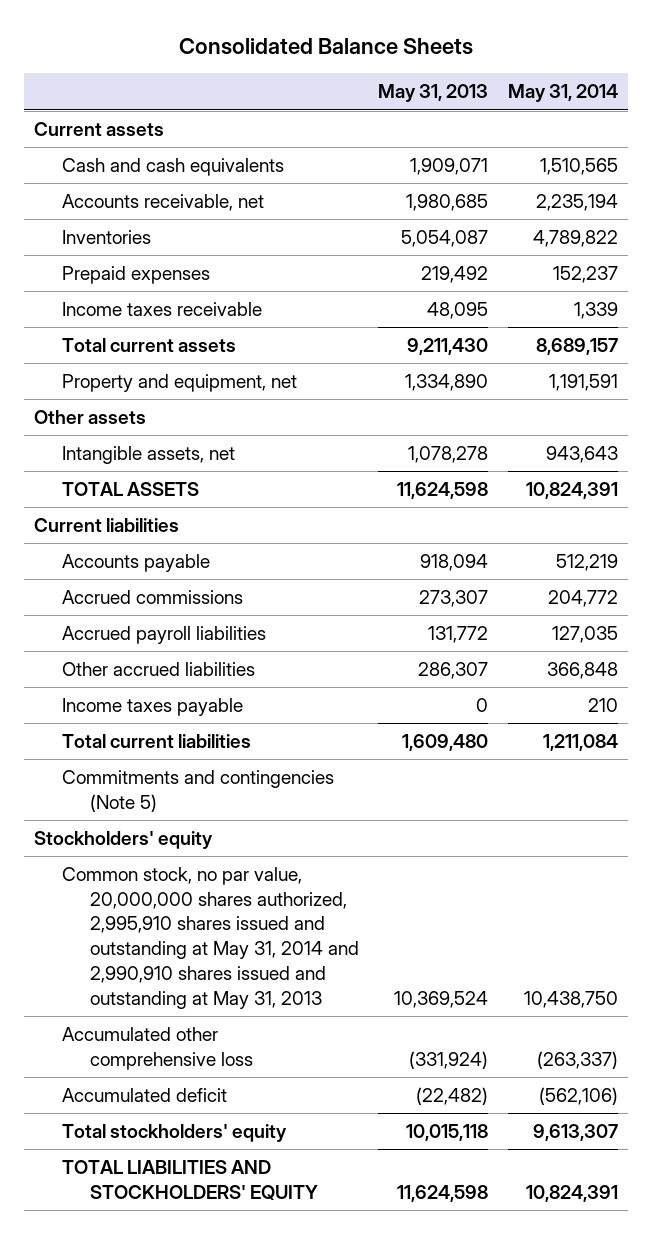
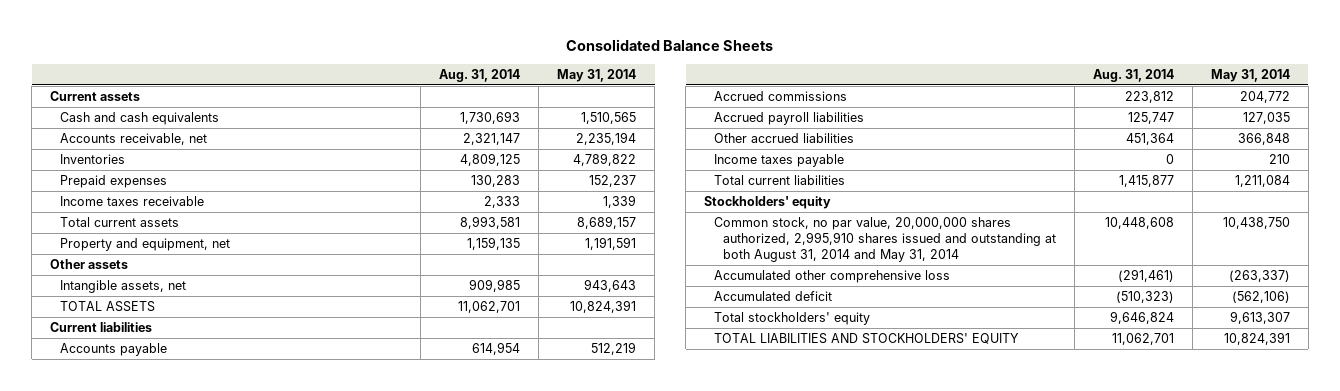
[378,84,489,103] May 31, 2013 -> none
none -> [439,68,521,82] Aug. 31, 2014
[61,770,334,812] Commitments and contingencies (Note 5) -> none
[61,867,359,1009] Common stock, no par value, 20,000,000 shares authorized, 2,995,910 shares issued and outstanding at May 31, 2014 and 2,990,910 shares issued and outstanding at May 31, 2013 -> [713,217,1056,262] Common stock, no par value, 20,000,000 shares authorized, 2,995,910 shares issued and outstanding at both August 31, 2014 and May 31, 2014

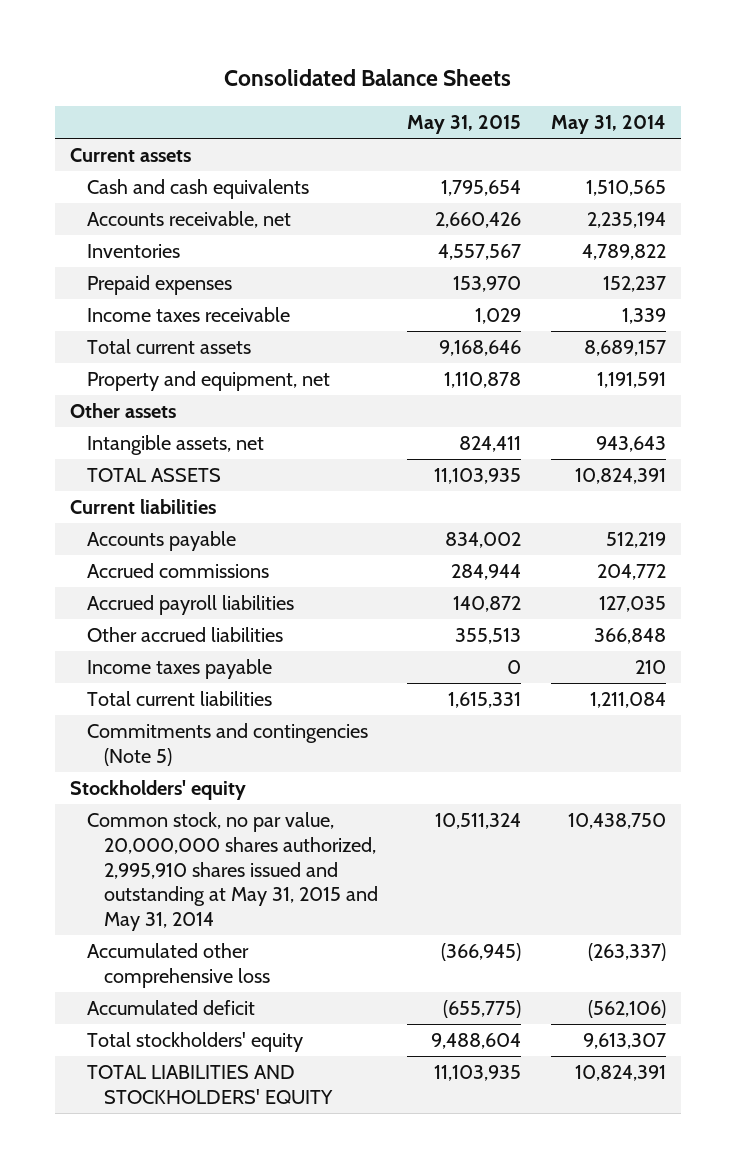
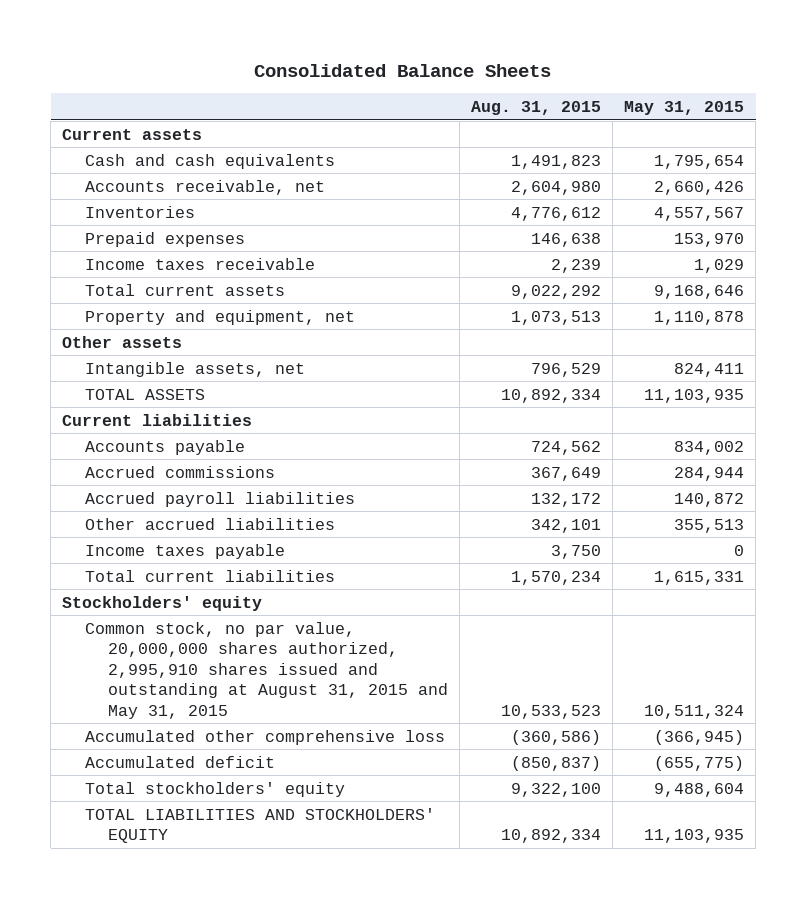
[551,115,667,135] May 31, 2014 -> none
none -> [470,101,601,116] Aug. 31, 2015
[86,722,368,766] Commitments and contingencies (Note 5) -> none
[86,811,378,932] Common stock, no par value, 20,000,000 shares authorized, 2,995,910 shares issued and outstanding at May 31, 2015 and May 31, 2014 -> [85,621,448,719] Common stock, no par value, 20,000,000 shares authorized, 2,995,910 shares issued and outstanding at August 31, 2015 and May 31, 2015

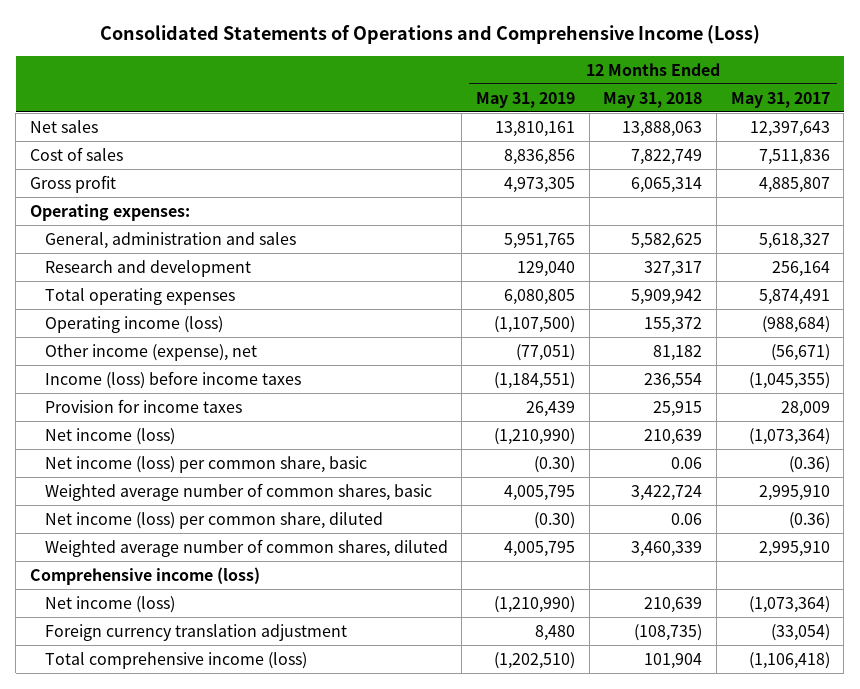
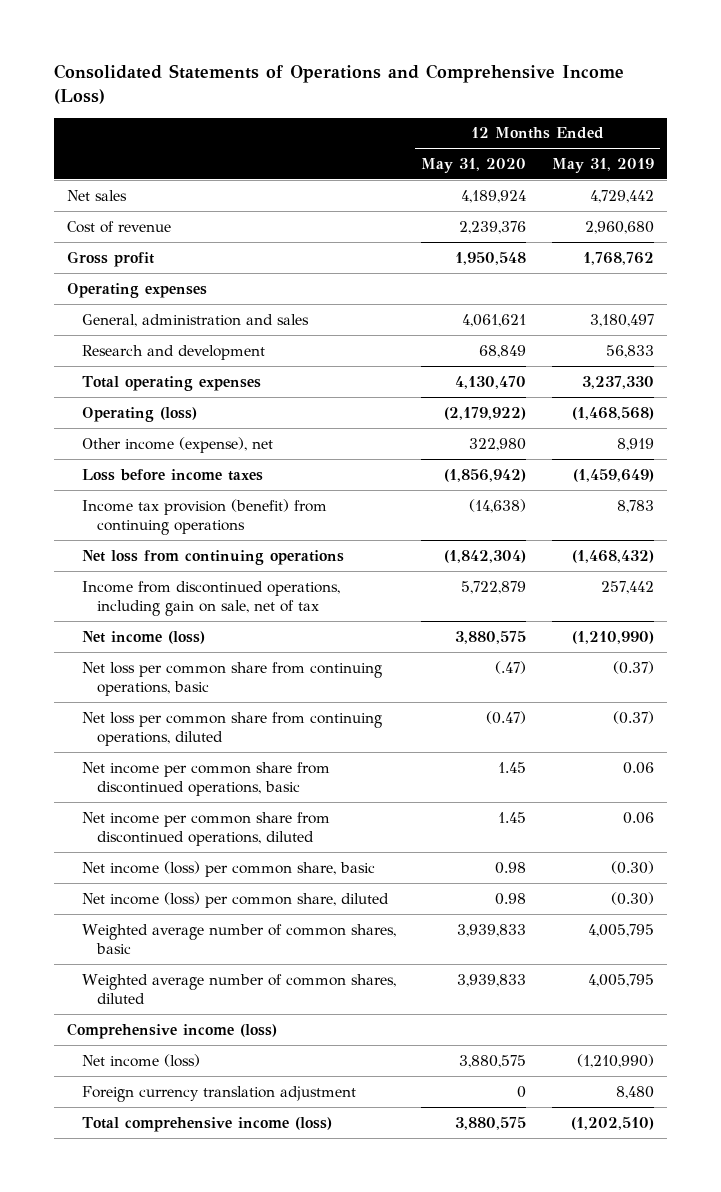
[603,91,703,108] May 31, 2018 -> none
[730,91,830,108] May 31, 2017 -> none
none -> [421,157,527,173] May 31, 2020
[44,398,242,413] Provision for income taxes -> none
[495,120,576,137] 13,810,161 -> [589,189,654,203] 4,729,442
[30,146,124,161] Cost of sales -> [66,220,171,233] Cost of revenue
[504,148,576,165] 8,836,856 -> [584,220,654,234] 2,960,680
[504,176,576,193] 4,973,305 -> [582,251,654,265] 1,768,762
[30,203,191,221] Operating expenses: -> [66,282,207,298] Operating expenses
[504,232,576,249] 5,951,765 -> [589,313,654,327] 3,180,497
[517,260,576,277] 129,040 -> [605,344,654,358] 56,833
[504,288,576,305] 6,080,805 -> [581,375,654,389] 3,237,330
[44,315,223,333] Operating income (loss) -> [81,406,197,422] Operating (loss)
[494,315,576,333] (1,107,500) -> [571,406,654,420] (1,468,568)
[516,343,576,361] (77,051) -> [616,437,654,451] 8,919
[44,370,301,389] Income (loss) before income taxes -> [81,468,263,481] Loss before income taxes
[494,371,576,389] (1,184,551) -> [572,468,654,482] (1,459,649)
none -> [81,498,327,535] Income tax provision (benefit) from continuing operations
none -> [81,549,344,565] Net loss from continuing operations
none -> [81,580,340,616] Income from discontinued operations, including gain on sale, net of tax
none -> [81,661,382,696] Net loss per common share from continuing operations, basic
none -> [81,711,382,746] Net loss per common share from continuing operations, diluted
none -> [81,761,330,796] Net income per common share from discontinued operations, basic
none -> [81,811,330,846] Net income per common share from discontinued operations, diluted
[44,482,432,501] Weighted average number of common shares, basic -> [81,923,396,954] Weighted average number of common shares, basic

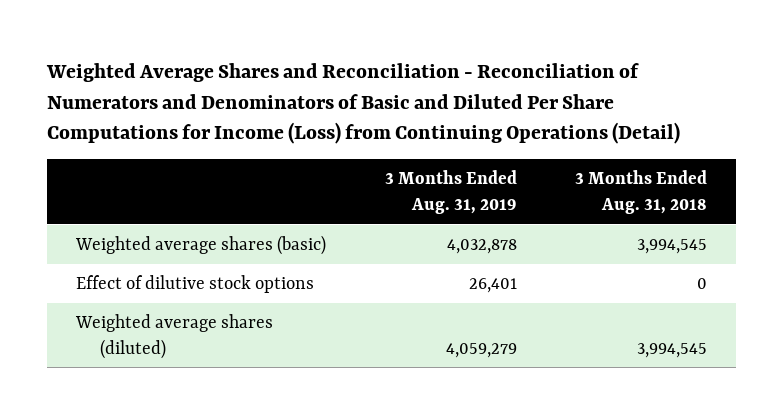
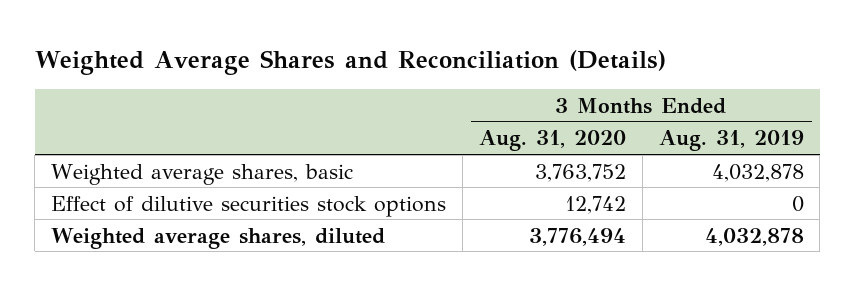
[45,62,680,145] Weighted Average Shares and Reconciliation - Reconciliation of Numerators and Denominators of Basic and Diluted Per Share Computations for Income (Loss) from Continuing Operations (Detail) -> [34,49,666,75] Weighted Average Shares and Reconciliation (Details)
[575,170,708,214] 3 Months Ended Aug. 31, 2018 -> none
none -> [478,130,626,152] Aug. 31, 2020
[75,235,327,256] Weighted average shares (basic) -> [50,163,353,185] Weighted average shares, basic
[76,275,315,294] Effect of dilutive stock options -> [50,195,446,217] Effect of dilutive securities stock options
[468,278,517,294] 26,401 -> [791,195,804,212] 0
[75,314,274,359] Weighted average shares (diluted) -> [50,227,385,249] Weighted average shares, diluted
[445,342,517,358] 4,059,279 -> [704,227,804,246] 4,032,878

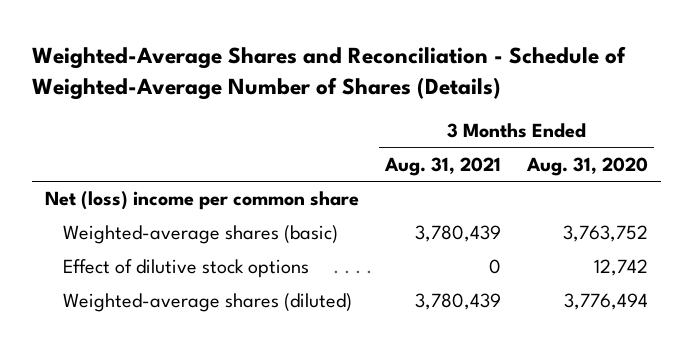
[34,49,666,75] Weighted Average Shares and Reconciliation (Details) -> [32,46,627,100] Weighted-Average Shares and Reconciliation - Schedule of Weighted-Average Number of Shares (Details)
[658,130,804,152] Aug. 31, 2019 -> none
none -> [384,156,502,176] Aug. 31, 2021
none -> [45,191,360,211] Net (loss) income per common share
[50,163,353,185] Weighted average shares, basic -> [63,225,339,245] Weighted-average shares (basic)
[50,195,446,217] Effect of dilutive securities stock options -> [63,259,310,279] Effect of dilutive stock options
[50,227,385,249] Weighted average shares, diluted -> [63,293,353,313] Weighted-average shares (diluted)

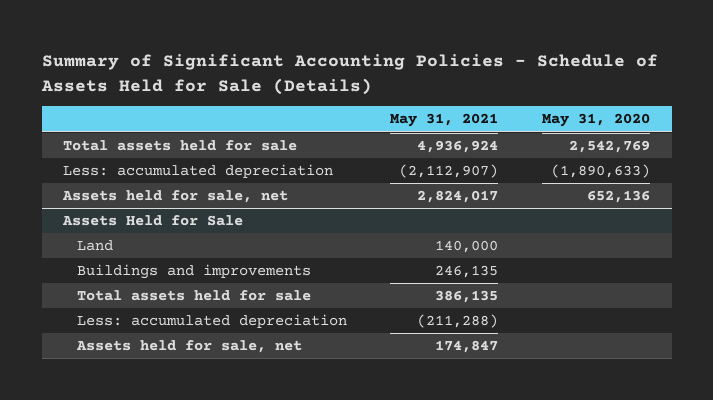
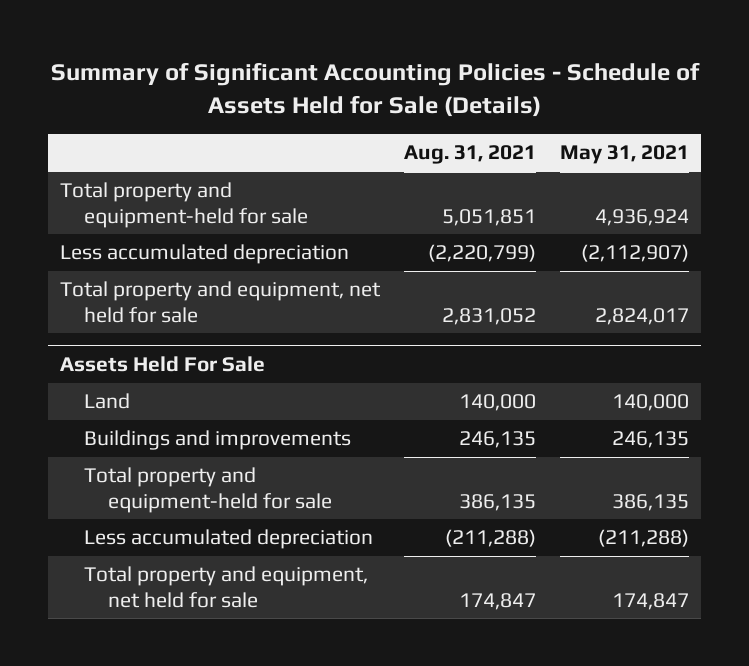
[541,113,650,128] May 31, 2020 -> none
none -> [404,145,537,165] Aug. 31, 2021
[63,140,298,152] Total assets held for sale -> [59,182,308,228] Total property and equipment-held for sale
[63,164,334,179] Less: accumulated depreciation -> [59,244,349,265] Less accumulated depreciation
[62,190,289,204] Assets held for sale, net -> [59,281,381,323] Total property and equipment, net held for sale
[62,215,244,227] Assets Held for Sale -> [59,355,265,372] Assets Held For Sale
[76,290,311,302] Total assets held for sale -> [83,467,332,513] Total property and equipment-held for sale
[76,314,347,329] Less: accumulated depreciation -> [83,529,373,550] Less accumulated depreciation
[75,340,302,354] Assets held for sale, net -> [83,566,368,608] Total property and equipment, net held for sale

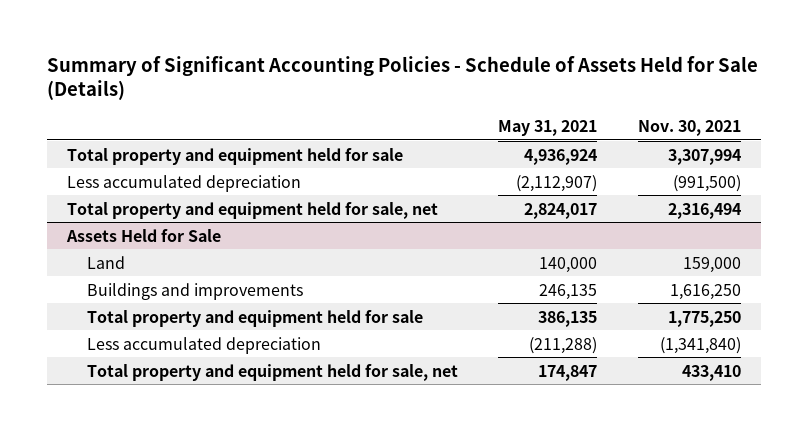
[404,145,537,165] Aug. 31, 2021 -> none
none -> [637,119,741,136] Nov. 30, 2021
[59,182,308,228] Total property and equipment-held for sale -> [66,147,403,165] Total property and equipment held for sale
[59,281,381,323] Total property and equipment, net held for sale -> [66,201,438,219] Total property and equipment held for sale, net
[59,355,265,372] Assets Held For Sale -> [65,228,221,242] Assets Held for Sale
[83,467,332,513] Total property and equipment-held for sale -> [87,309,424,327] Total property and equipment held for sale
[83,566,368,608] Total property and equipment, net held for sale -> [87,363,459,381] Total property and equipment held for sale, net

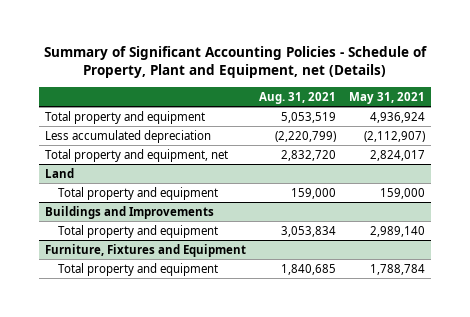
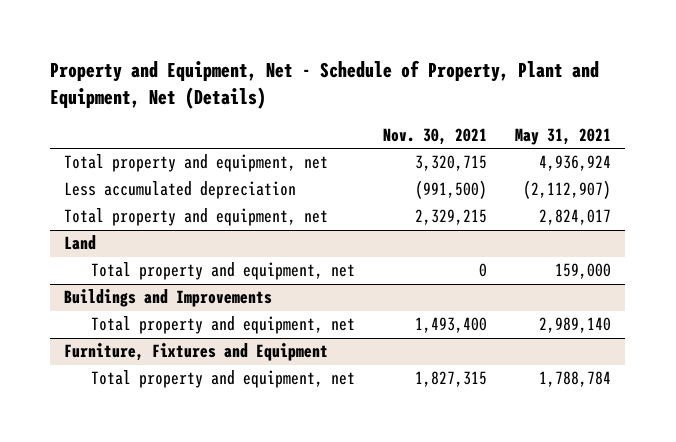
[44,46,428,79] Summary of Significant Accounting Policies - Schedule of Property, Plant and Equipment, net (Details) -> [50,60,600,110] Property and Equipment, Net - Schedule of Property, Plant and Equipment, Net (Details)
[259,91,337,104] Aug. 31, 2021 -> none
none -> [383,128,488,146] Nov. 30, 2021
[45,110,206,124] Total property and equipment -> [64,154,329,173] Total property and equipment, net
[57,186,218,200] Total property and equipment -> [90,262,355,281] Total property and equipment, net
[57,224,218,238] Total property and equipment -> [90,316,355,335] Total property and equipment, net
[57,262,218,276] Total property and equipment -> [90,370,355,389] Total property and equipment, net

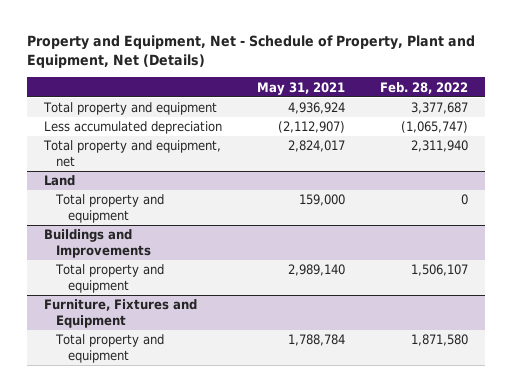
[383,128,488,146] Nov. 30, 2021 -> none
none -> [379,81,468,94] Feb. 28, 2022
[64,154,329,173] Total property and equipment, net -> [43,102,218,116] Total property and equipment
[90,262,355,281] Total property and equipment, net -> [55,194,165,223] Total property and equipment
[90,316,355,335] Total property and equipment, net -> [55,264,165,293] Total property and equipment
[90,370,355,389] Total property and equipment, net -> [55,334,165,363] Total property and equipment

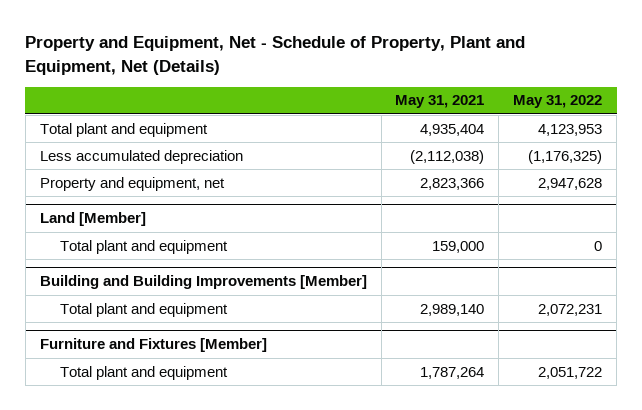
[379,81,468,94] Feb. 28, 2022 -> none
none -> [513,95,603,109] May 31, 2022
[43,102,218,116] Total property and equipment -> [39,122,208,137] Total plant and equipment
[288,102,346,115] 4,936,924 -> [420,123,485,136] 4,935,404
[278,121,346,134] (2,112,907) -> [410,149,485,164] (2,112,038)
[43,140,222,167] Total property and equipment, net -> [39,176,225,191] Property and equipment, net
[288,140,346,153] 2,824,017 -> [420,177,485,190] 2,823,366
[44,175,76,187] Land -> [39,212,146,227] Land [Member]
[55,194,165,223] Total property and equipment -> [60,239,229,254] Total plant and equipment
[44,229,152,258] Buildings and Improvements -> [39,275,367,290] Building and Building Improvements [Member]
[55,264,165,293] Total property and equipment -> [60,302,229,317] Total plant and equipment
[44,299,198,328] Furniture, Fixtures and Equipment -> [39,338,267,353] Furniture and Fixtures [Member]
[55,334,165,363] Total property and equipment -> [60,365,229,380] Total plant and equipment
[288,334,346,347] 1,788,784 -> [420,366,485,379] 1,787,264

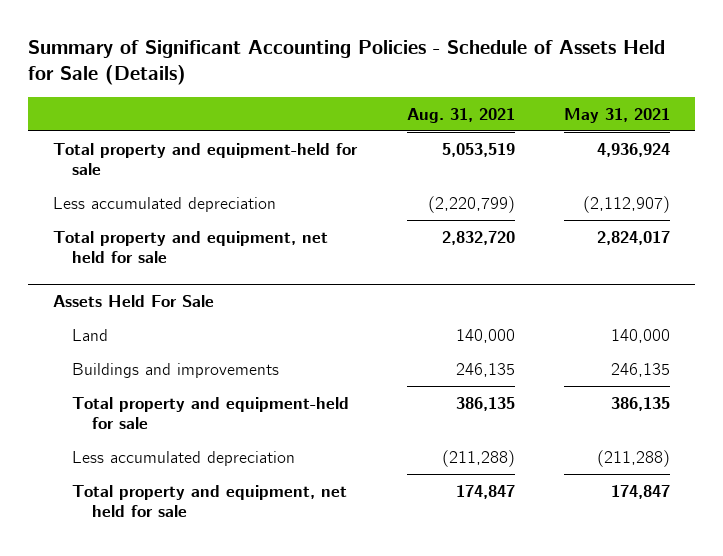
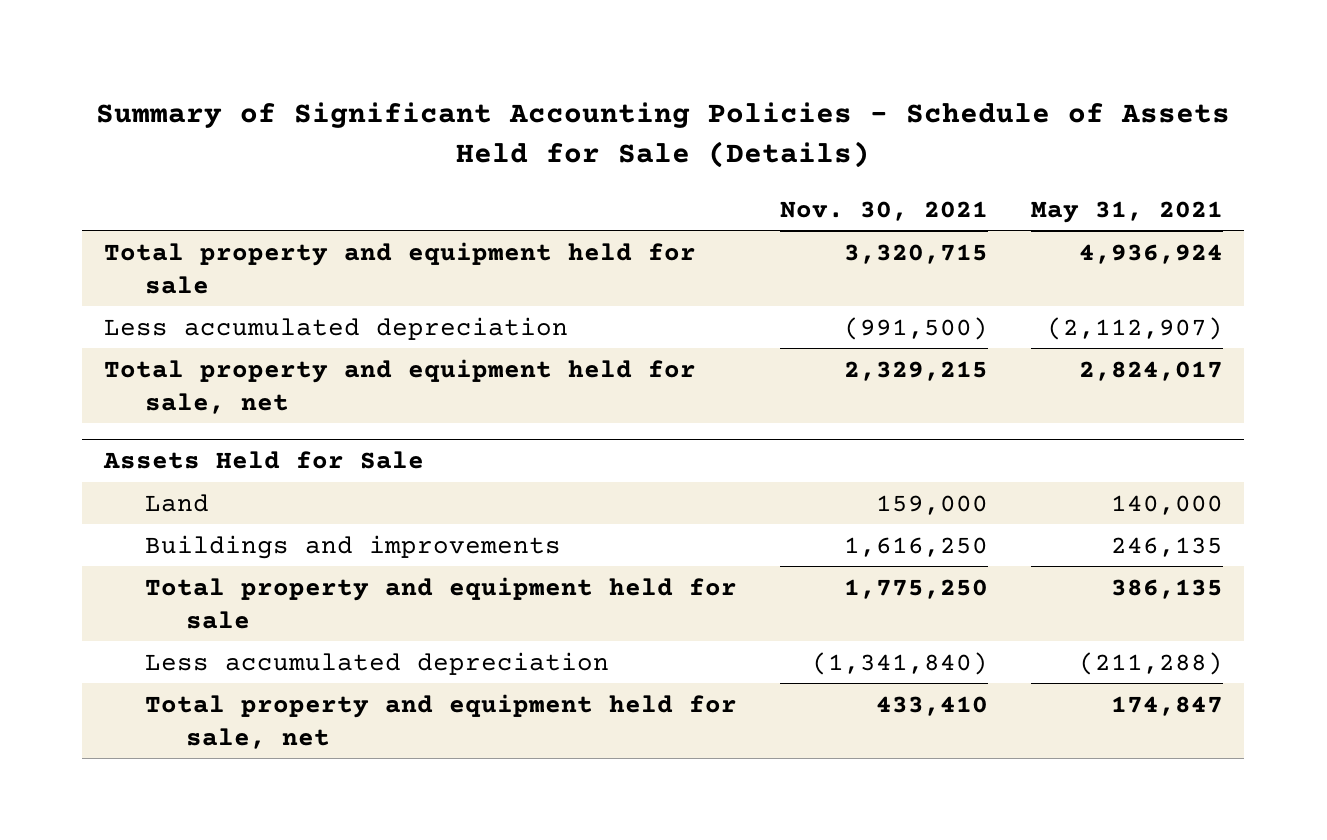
[406,107,515,123] Aug. 31, 2021 -> none
none -> [780,200,989,221] Nov. 30, 2021
[53,142,359,175] Total property and equipment-held for sale -> [103,241,696,294] Total property and equipment held for sale
[53,230,329,263] Total property and equipment, net held for sale -> [103,358,696,414] Total property and equipment held for sale, net
[53,294,215,307] Assets Held For Sale -> [102,451,424,470] Assets Held for Sale
[72,396,350,429] Total property and equipment-held for sale -> [145,576,738,629] Total property and equipment held for sale
[72,484,348,517] Total property and equipment, net held for sale -> [145,693,738,749] Total property and equipment held for sale, net

